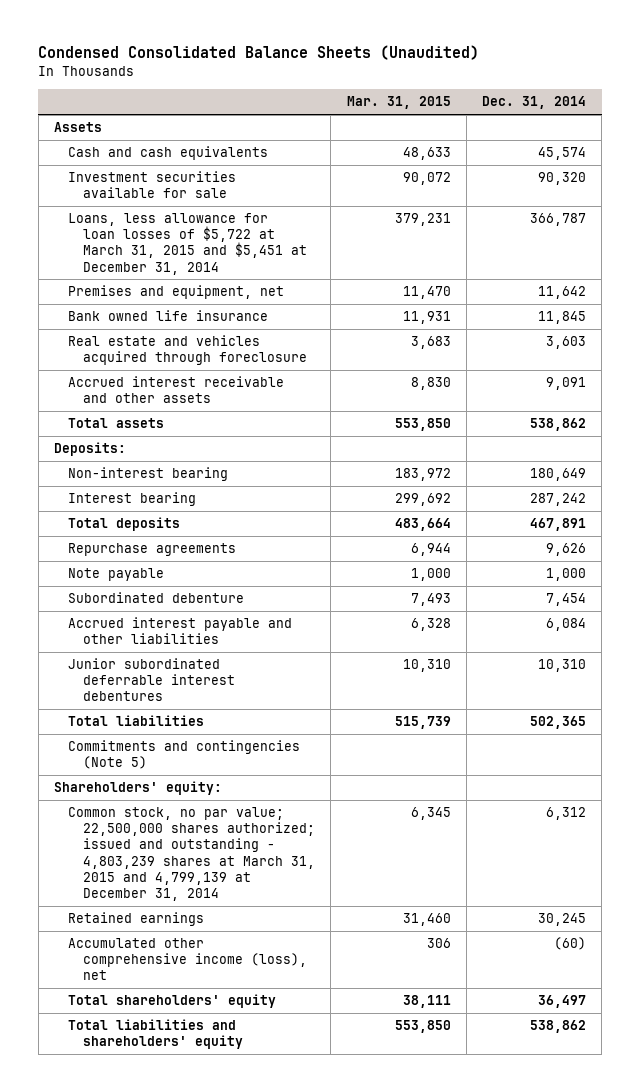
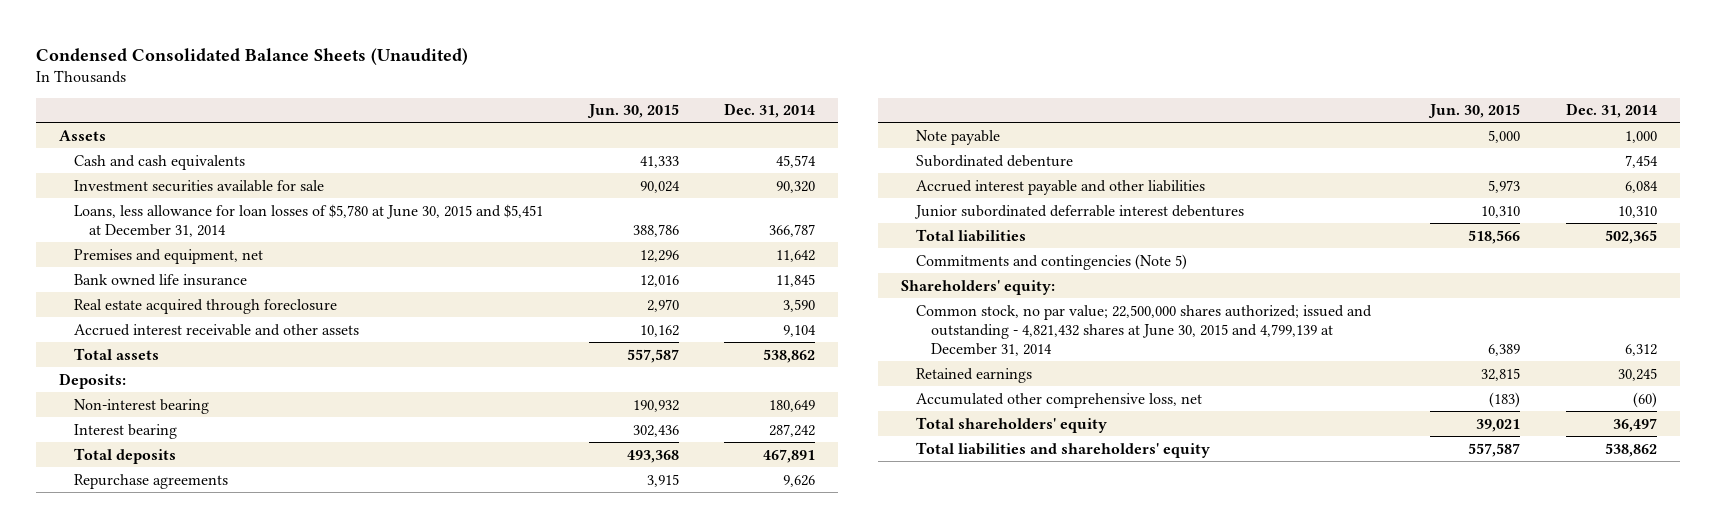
[346,96,451,110] Mar. 31, 2015 -> none
none -> [586,104,679,119] Jun. 30, 2015
[68,213,308,275] Loans, less allowance for loan losses of $5,722 at March 31, 2015 and $5,451 at December 31, 2014 -> [74,203,544,237] Loans, less allowance for loan losses of $5,780 at June 30, 2015 and $5,451 at December 31, 2014
[68,335,308,366] Real estate and vehicles acquired through foreclosure -> [74,298,338,314] Real estate acquired through foreclosure
[546,336,587,350] 3,603 -> [783,298,816,312] 3,590
[546,377,587,391] 9,091 -> [783,324,817,337] 9,104
[68,807,316,901] Common stock, no par value; 22,500,000 shares authorized; issued and outstanding - 4,803,239 shares at March 31, 2015 and 4,799,139 at December 31, 2014 -> [915,304,1372,356] Common stock, no par value; 22,500,000 shares authorized; issued and outstanding - 4,821,432 shares at June 30, 2015 and 4,799,139 at December 31, 2014
[68,938,308,981] Accumulated other comprehensive income (loss), net -> [915,392,1202,408] Accumulated other comprehensive loss, net

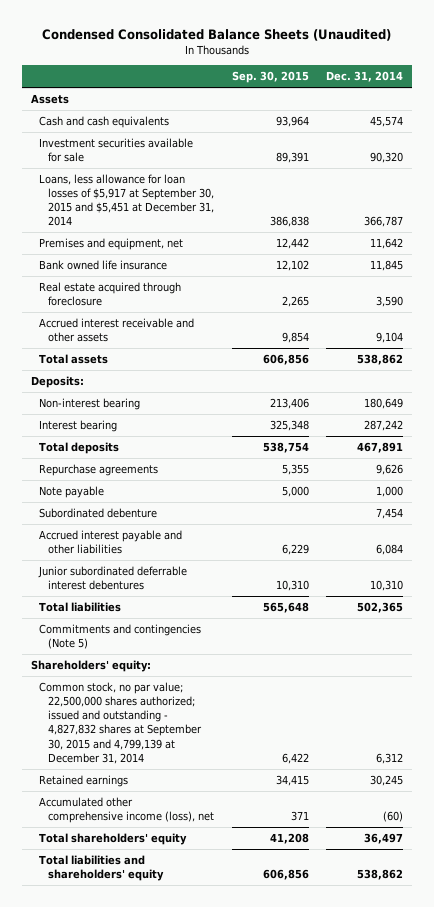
[586,104,679,119] Jun. 30, 2015 -> none
none -> [231,71,309,84] Sep. 30, 2015
[74,203,544,237] Loans, less allowance for loan losses of $5,780 at June 30, 2015 and $5,451 at December 31, 2014 -> [39,174,215,227] Loans, less allowance for loan losses of $5,917 at September 30, 2015 and $5,451 at December 31, 2014
[915,304,1372,356] Common stock, no par value; 22,500,000 shares authorized; issued and outstanding - 4,821,432 shares at June 30, 2015 and 4,799,139 at December 31, 2014 -> [39,682,203,764] Common stock, no par value; 22,500,000 shares authorized; issued and outstanding - 4,827,832 shares at September 30, 2015 and 4,799,139 at December 31, 2014
[915,392,1202,408] Accumulated other comprehensive loss, net -> [39,797,215,824] Accumulated other comprehensive income (loss), net

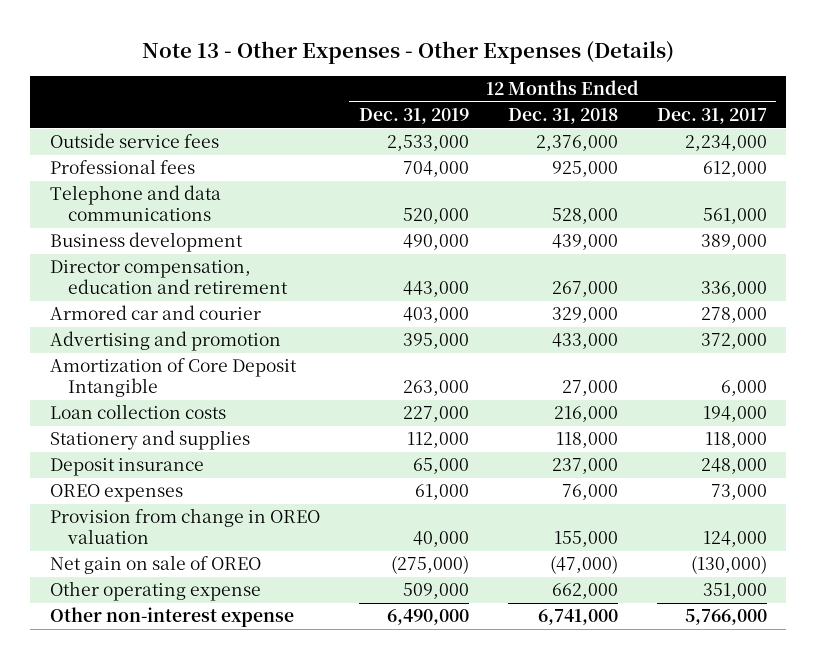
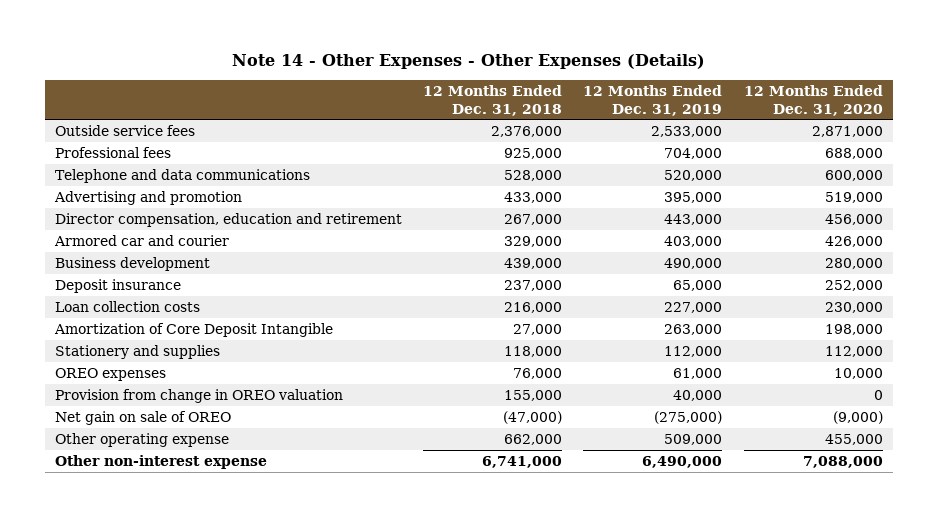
[142,40,675,64] Note 13 - Other Expenses - Other Expenses (Details) -> [231,54,705,70] Note 14 - Other Expenses - Other Expenses (Details)
[656,107,767,124] Dec. 31, 2017 -> none
none -> [743,85,883,116] 12 Months Ended Dec. 31, 2020
[49,331,281,352] Advertising and promotion -> [54,190,243,205] Advertising and promotion
[49,232,243,253] Business development -> [55,256,211,271] Business development
[49,458,204,477] Deposit insurance -> [55,278,182,293] Deposit insurance
[49,358,297,397] Amortization of Core Deposit Intangible -> [54,322,334,337] Amortization of Core Deposit Intangible

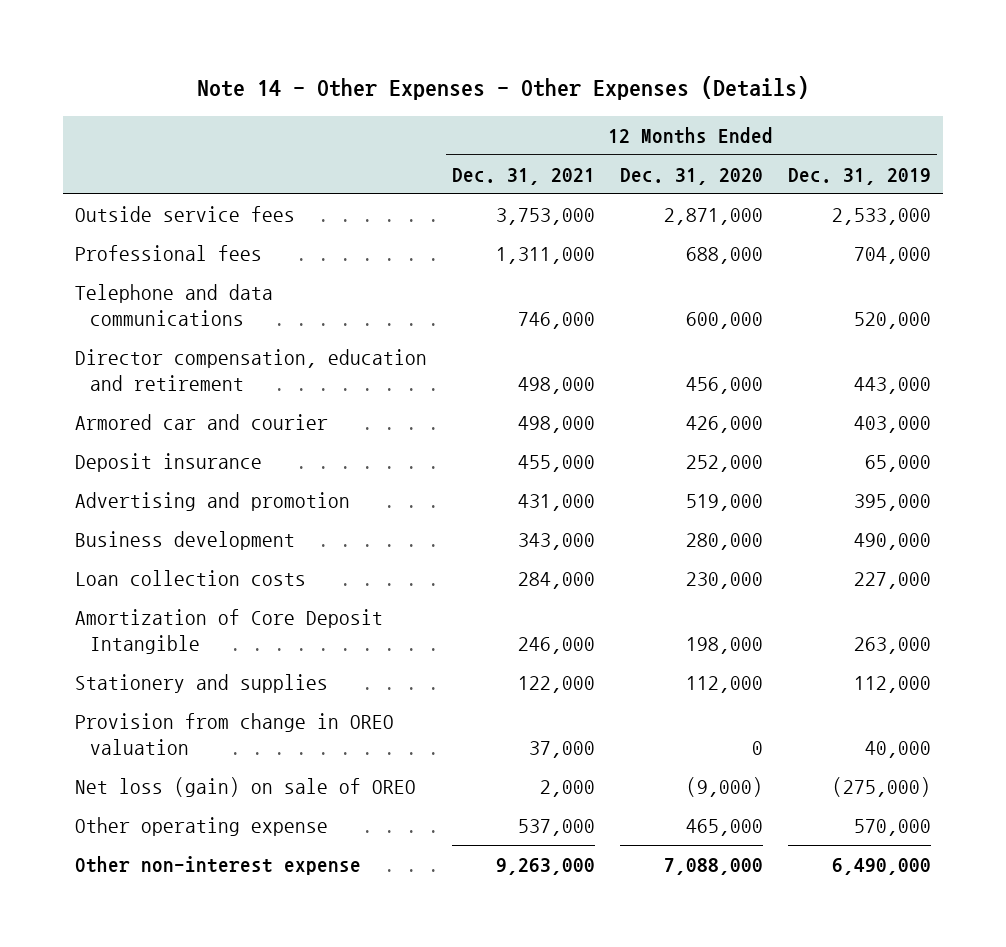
[423,85,563,116] 12 Months Ended Dec. 31, 2018 -> none
none -> [451,167,595,185] Dec. 31, 2021
[54,190,243,205] Advertising and promotion -> [74,492,350,512] Advertising and promotion
[55,256,211,271] Business development -> [74,531,295,551] Business development
[55,367,167,381] OREO expenses -> none
[55,410,232,425] Net gain on sale of OREO -> [74,777,416,798] Net loss (gain) on sale of OREO
[664,433,723,445] 509,000 -> [853,819,931,837] 570,000
[824,433,883,445] 455,000 -> [685,819,763,837] 465,000

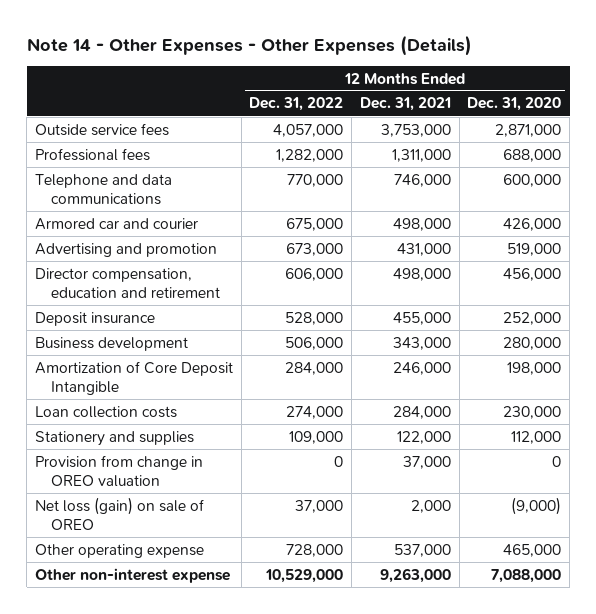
[787,167,931,185] Dec. 31, 2019 -> none
none -> [249,97,344,112] Dec. 31, 2022
[74,349,427,391] Director compensation, education and retirement -> [35,267,221,299] Director compensation, education and retirement
[74,453,262,473] Deposit insurance -> [35,311,156,326] Deposit insurance
[74,570,306,587] Loan collection costs -> [35,405,178,418] Loan collection costs

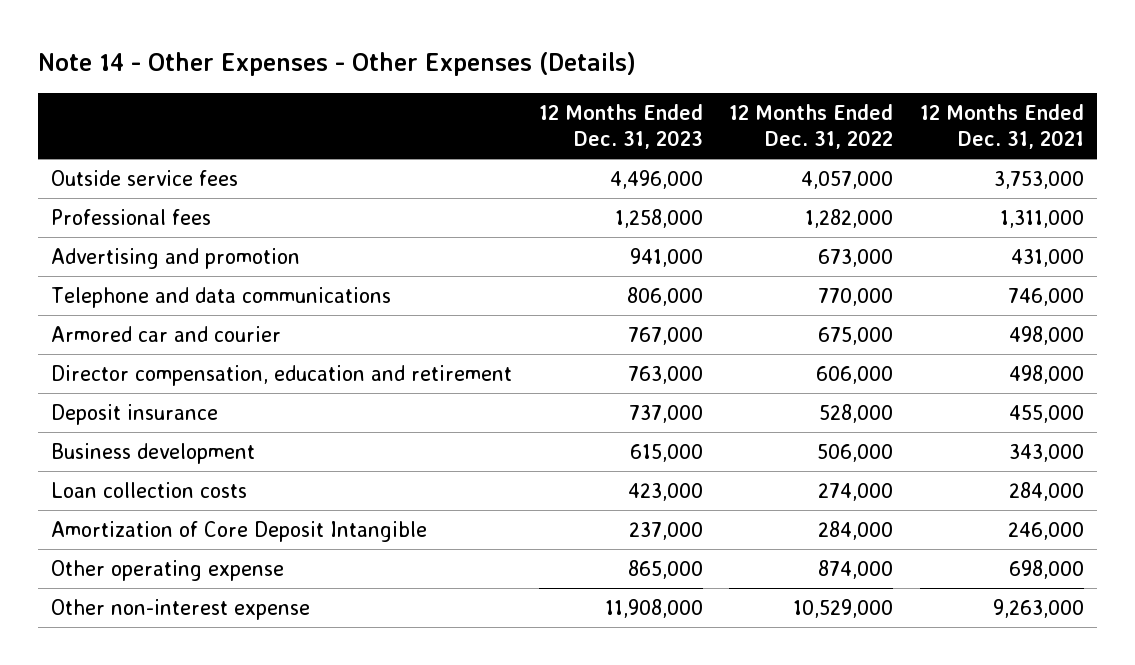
[467,97,562,112] Dec. 31, 2020 -> none
none -> [538,103,703,150] 12 Months Ended Dec. 31, 2023
[35,242,218,257] Advertising and promotion -> [51,247,301,269] Advertising and promotion
[35,430,195,446] Stationery and supplies -> none
[35,454,204,488] Provision from change in OREO valuation -> none
[35,496,205,531] Net loss (gain) on sale of OREO -> none
[35,360,234,396] Amortization of Core Deposit Intangible -> [51,520,428,542] Amortization of Core Deposit Intangible
[286,543,344,557] 728,000 -> [818,559,894,579] 874,000
[393,543,451,557] 537,000 -> [1008,559,1084,579] 698,000

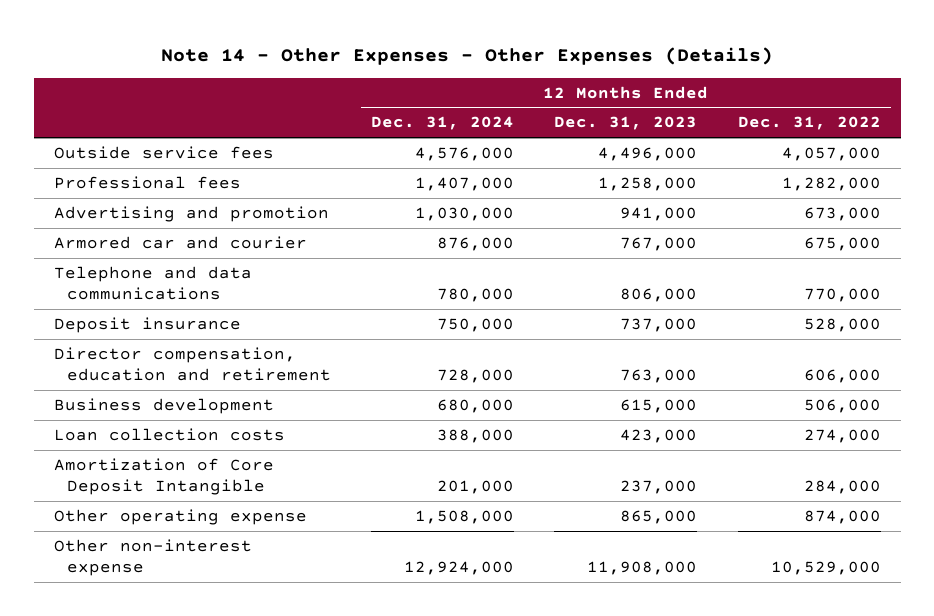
[919,103,1084,150] 12 Months Ended Dec. 31, 2021 -> none
none -> [371,116,515,131] Dec. 31, 2024
[51,286,392,308] Telephone and data communications -> [53,265,252,300] Telephone and data communications
[51,364,513,386] Director compensation, education and retirement -> [53,346,332,381] Director compensation, education and retirement

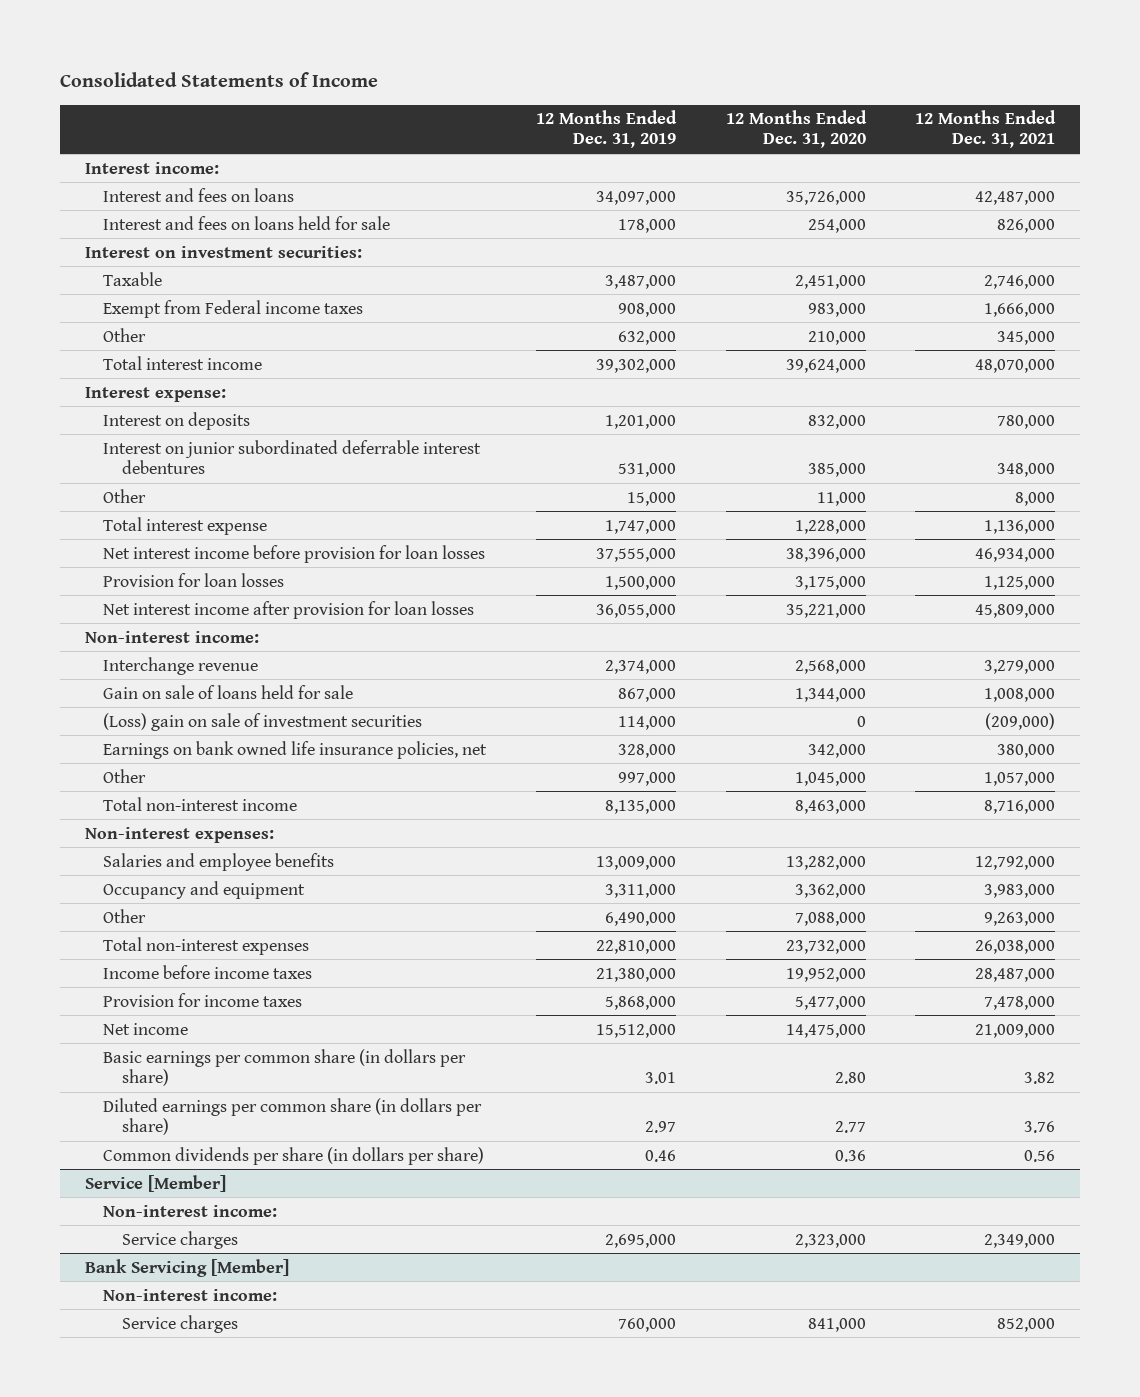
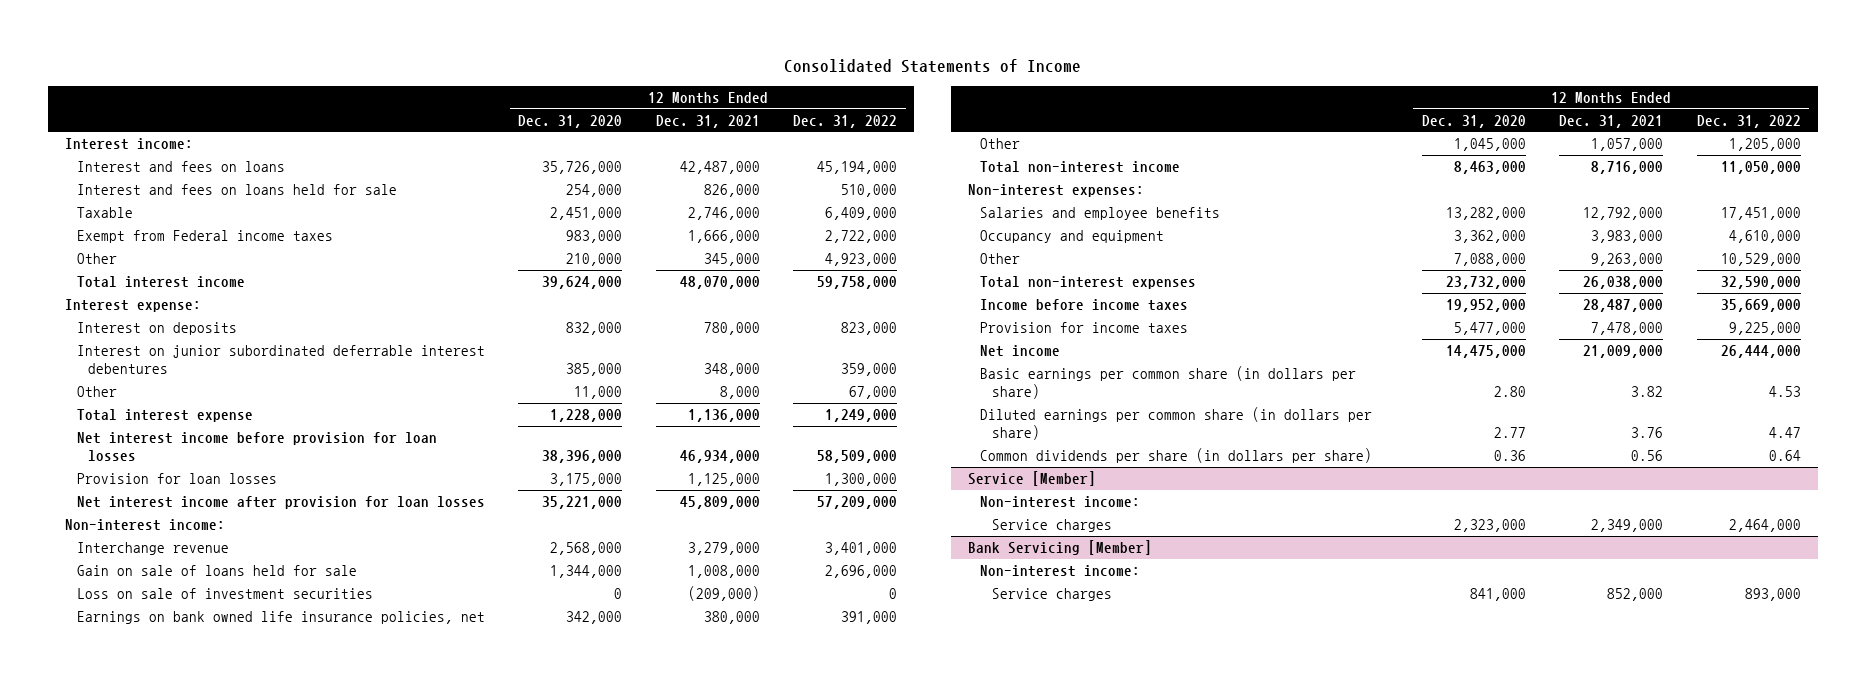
[536,110,678,149] 12 Months Ended Dec. 31, 2019 -> none
none -> [793,114,898,128] Dec. 31, 2022
[84,245,362,258] Interest on investment securities: -> none
[103,712,423,731] (Loss) gain on sale of investment securities -> [76,588,373,600] Loss on sale of investment securities

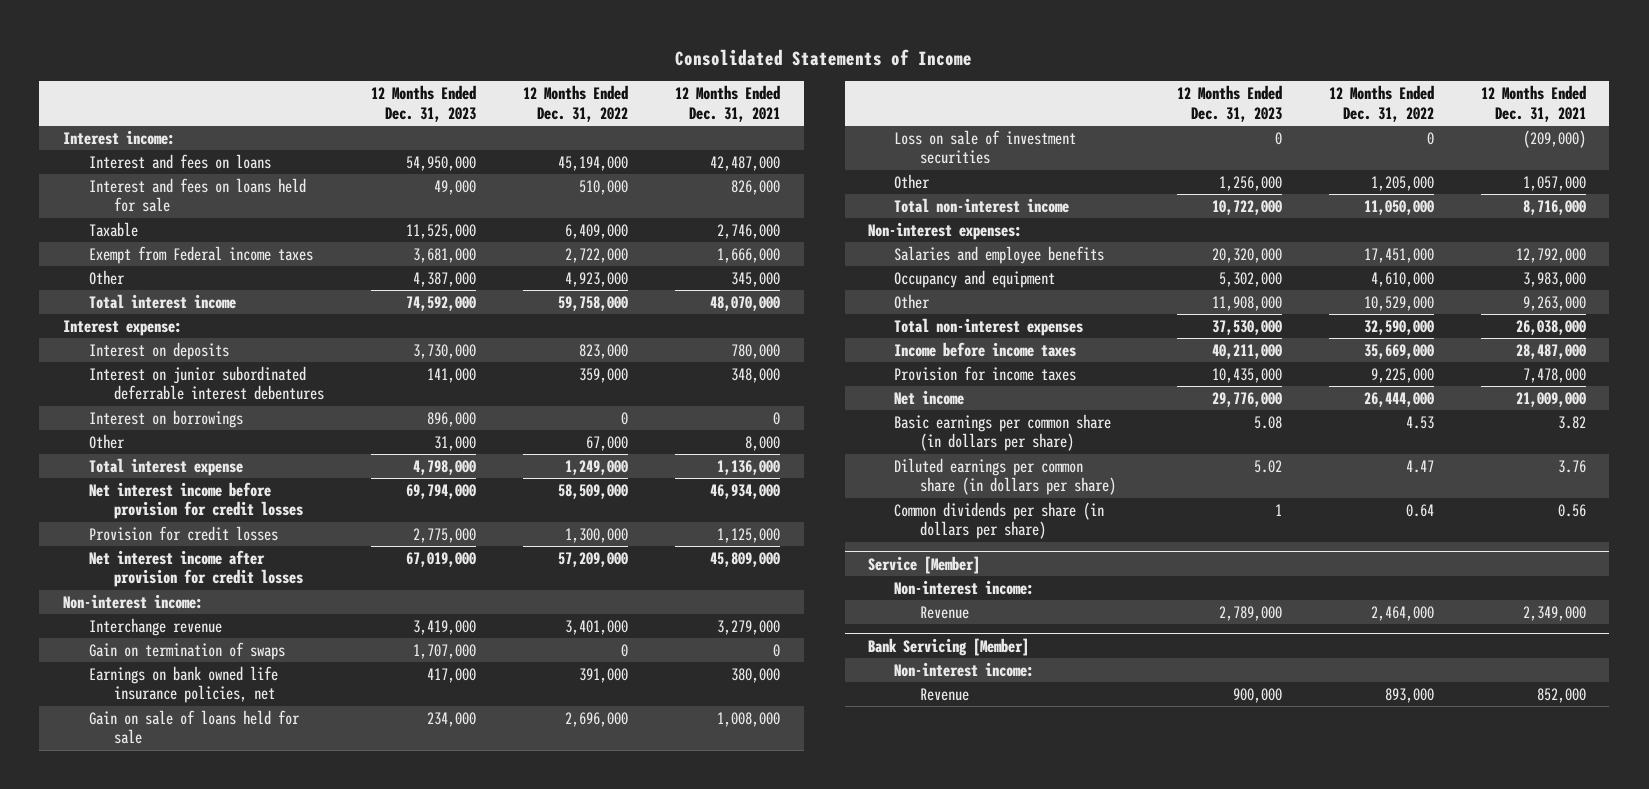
[518,114,623,128] Dec. 31, 2020 -> none
none -> [371,85,477,122] 12 Months Ended Dec. 31, 2023
none -> [88,409,243,428] Interest on borrowings
[76,432,437,462] Net interest income before provision for loan losses -> [88,481,304,520] Net interest income before provision for credit losses
[76,473,277,485] Provision for loan losses -> [88,525,278,541] Provision for credit losses
[76,496,485,510] Net interest income after provision for loan losses -> [88,549,304,588] Net interest income after provision for credit losses
none -> [88,641,285,660] Gain on termination of swaps
[76,611,485,625] Earnings on bank owned life insurance policies, net -> [88,665,278,704] Earnings on bank owned life insurance policies, net
[991,519,1112,533] Service charges -> [919,605,969,619] Revenue
[991,588,1112,602] Service charges -> [919,687,969,701] Revenue

